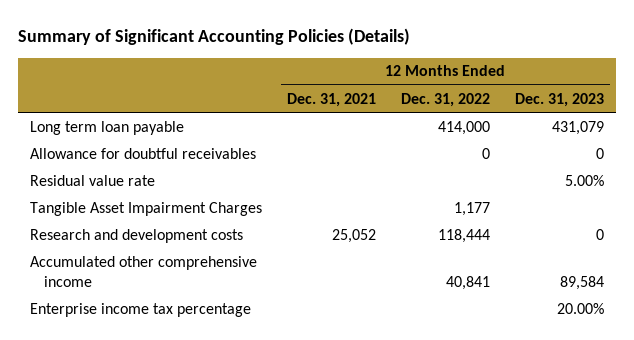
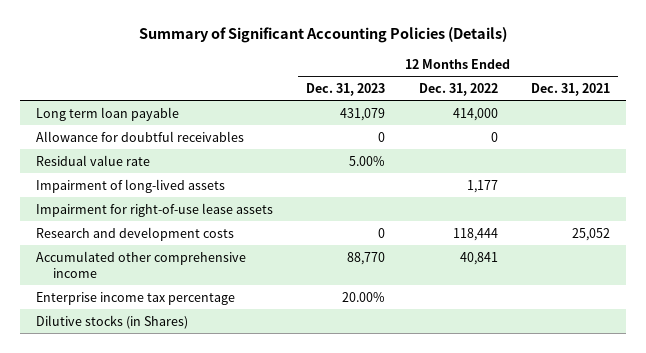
[30,201,263,216] Tangible Asset Impairment Charges -> [36,178,226,193] Impairment of long-lived assets
none -> [36,202,274,217] Impairment for right-of-use lease assets
[559,275,604,290] 89,584 -> [347,251,386,265] 88,770
none -> [36,314,189,329] Dilutive stocks (in Shares)

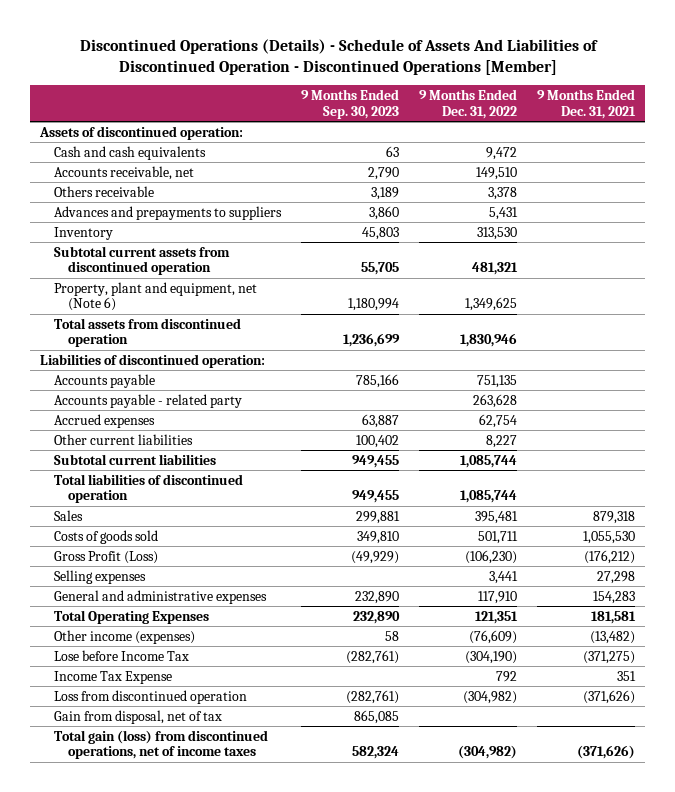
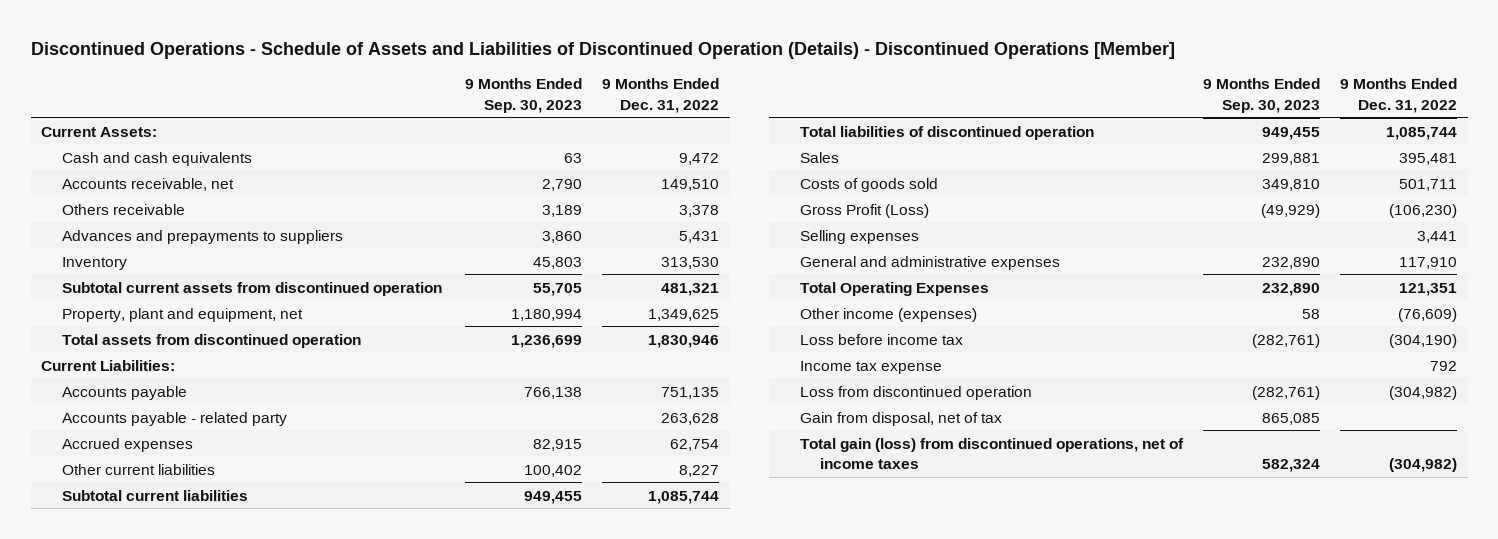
[79,38,598,75] Discontinued Operations (Details) - Schedule of Assets And Liabilities of Discontinued Operation - Discontinued Operations [Member] -> [30,42,1175,60] Discontinued Operations - Schedule of Assets and Liabilities of Discontinued Operation (Details) - Discontinued Operations [Member]
[537,89,637,119] 9 Months Ended Dec. 31, 2021 -> none
[39,125,244,140] Assets of discontinued operation: -> none
none -> [40,126,157,137] Current Assets:
[53,281,257,312] Property, plant and equipment, net (Note 6) -> [61,307,303,322] Property, plant and equipment, net
[40,353,266,368] Liabilities of discontinued operation: -> none
none -> [40,359,175,371] Current Liabilities:
[355,373,399,388] 785,166 -> [524,386,583,399] 766,138
[361,413,399,428] 63,887 -> [533,438,583,451] 82,915
[53,649,189,661] Lose before Income Tax -> [799,333,963,345] Loss before income tax
[53,670,172,684] Income Tax Expense -> [799,360,942,374] Income tax expense

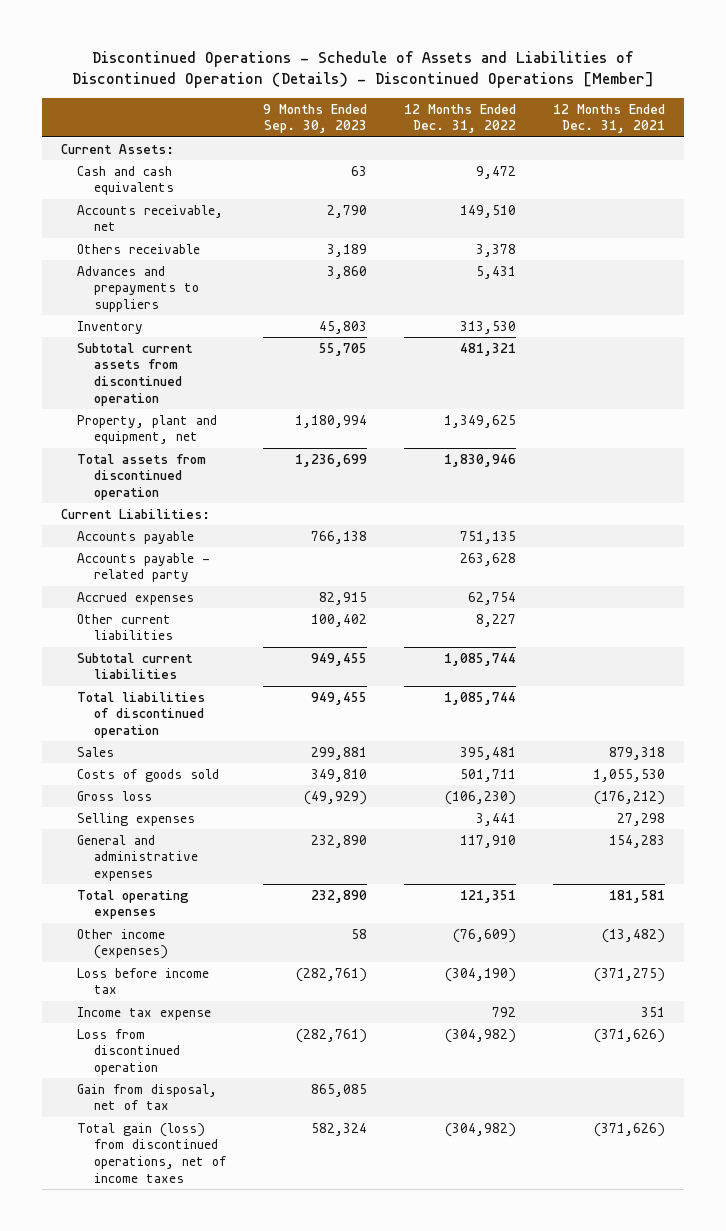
[602,78,720,113] 9 Months Ended Dec. 31, 2022 -> none
none -> [404,103,517,134] 12 Months Ended Dec. 31, 2022
none -> [553,103,666,134] 12 Months Ended Dec. 31, 2021
[799,203,929,218] Gross Profit (Loss) -> [77,790,153,801] Gross loss
[799,281,989,296] Total Operating Expenses -> [77,889,190,920] Total operating expenses

